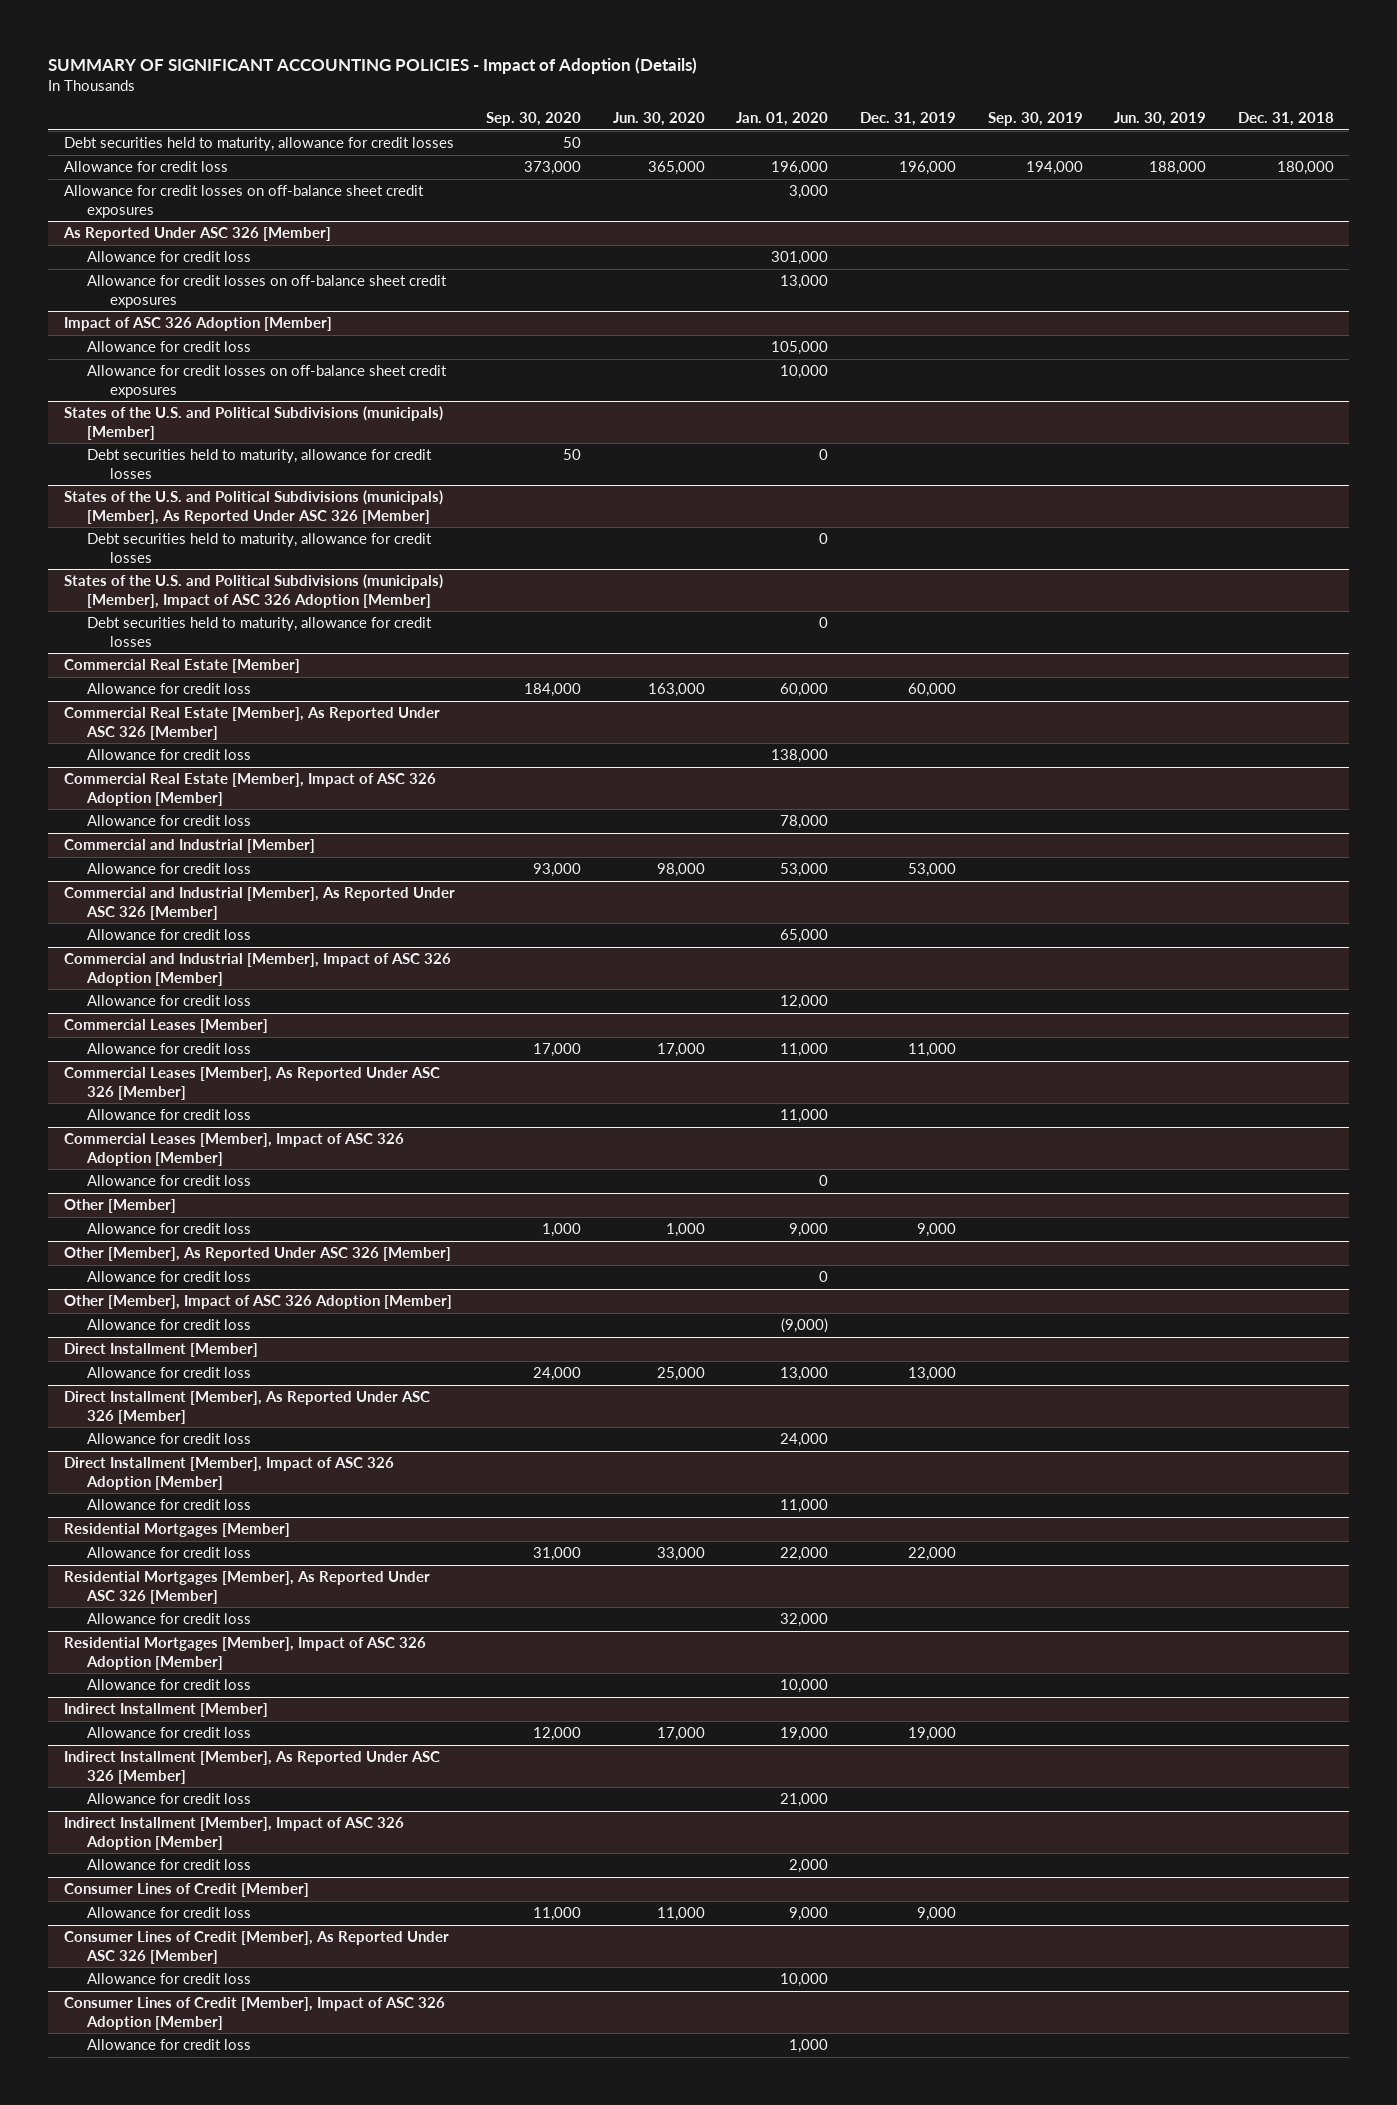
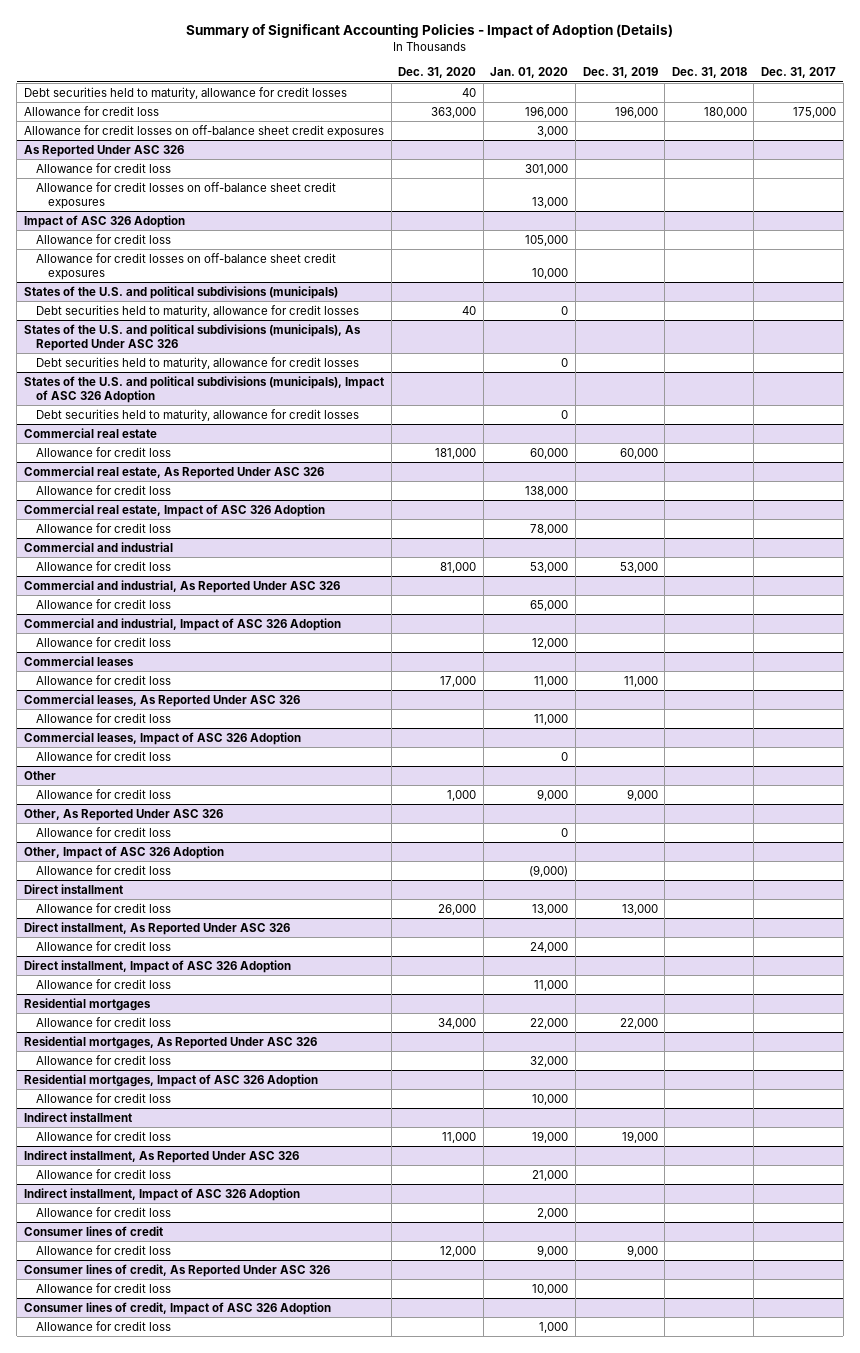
[47,57,697,75] SUMMARY OF SIGNIFICANT ACCOUNTING POLICIES - Impact of Adoption (Details) -> [186,24,674,39] Summary of Significant Accounting Policies - Impact of Adoption (Details)
[486,112,582,127] Sep. 30, 2020 -> none
[612,112,705,127] Jun. 30, 2020 -> none
[987,112,1083,127] Sep. 30, 2019 -> none
[1114,112,1207,127] Jun. 30, 2019 -> none
none -> [398,67,477,79] Dec. 31, 2020
none -> [761,67,837,79] Dec. 31, 2017
[62,227,331,242] As Reported Under ASC 326 [Member] -> [24,144,185,157] As Reported Under ASC 326
[63,317,332,332] Impact of ASC 326 Adoption [Member] -> [24,214,186,228] Impact of ASC 326 Adoption
[63,406,443,440] States of the U.S. and Political Subdivisions (municipals) [Member] -> [24,285,339,299] States of the U.S. and political subdivisions (municipals)
[63,490,443,524] States of the U.S. and Political Subdivisions (municipals) [Member], As Reported Under ASC 326 [Member] -> [24,323,362,351] States of the U.S. and political subdivisions (municipals), As Reported Under ASC 326
[63,574,443,608] States of the U.S. and Political Subdivisions (municipals) [Member], Impact of ASC 326 Adoption [Member] -> [24,375,385,403] States of the U.S. and political subdivisions (municipals), Impact of ASC 326 Adoption
[63,659,300,674] Commercial Real Estate [Member] -> [24,427,158,438] Commercial real estate
[63,707,440,740] Commercial Real Estate [Member], As Reported Under ASC 326 [Member] -> [24,465,325,479] Commercial real estate, As Reported Under ASC 326
[63,773,436,806] Commercial Real Estate [Member], Impact of ASC 326 Adoption [Member] -> [24,503,326,517] Commercial real estate, Impact of ASC 326 Adoption
[63,839,315,854] Commercial and Industrial [Member] -> [24,541,174,552] Commercial and industrial
[63,887,455,920] Commercial and Industrial [Member], As Reported Under ASC 326 [Member] -> [24,579,341,593] Commercial and industrial, As Reported Under ASC 326
[63,953,451,986] Commercial and Industrial [Member], Impact of ASC 326 Adoption [Member] -> [24,617,342,631] Commercial and industrial, Impact of ASC 326 Adoption
[63,1019,268,1034] Commercial Leases [Member] -> [24,655,135,666] Commercial leases
[63,1067,440,1100] Commercial Leases [Member], As Reported Under ASC 326 [Member] -> [24,693,301,707] Commercial leases, As Reported Under ASC 326
[63,1133,404,1166] Commercial Leases [Member], Impact of ASC 326 Adoption [Member] -> [24,731,302,745] Commercial leases, Impact of ASC 326 Adoption
[63,1199,176,1214] Other [Member] -> [24,770,57,780] Other
[63,1247,451,1262] Other [Member], As Reported Under ASC 326 [Member] -> [24,808,224,821] Other, As Reported Under ASC 326
[63,1295,452,1310] Other [Member], Impact of ASC 326 Adoption [Member] -> [24,845,225,859] Other, Impact of ASC 326 Adoption
[63,1343,258,1358] Direct Installment [Member] -> [24,883,124,894] Direct installment
[63,1391,430,1424] Direct Installment [Member], As Reported Under ASC 326 [Member] -> [24,921,291,935] Direct installment, As Reported Under ASC 326
[63,1457,394,1490] Direct Installment [Member], Impact of ASC 326 Adoption [Member] -> [24,959,292,973] Direct installment, Impact of ASC 326 Adoption
[63,1523,290,1538] Residential Mortgages [Member] -> [24,997,152,1011] Residential mortgages
[63,1571,430,1604] Residential Mortgages [Member], As Reported Under ASC 326 [Member] -> [24,1035,318,1049] Residential mortgages, As Reported Under ASC 326
[63,1637,426,1670] Residential Mortgages [Member], Impact of ASC 326 Adoption [Member] -> [24,1073,319,1087] Residential mortgages, Impact of ASC 326 Adoption
[63,1703,268,1718] Indirect Installment [Member] -> [24,1111,133,1122] Indirect installment
[63,1751,440,1784] Indirect Installment [Member], As Reported Under ASC 326 [Member] -> [24,1149,300,1163] Indirect installment, As Reported Under ASC 326
[63,1817,404,1850] Indirect Installment [Member], Impact of ASC 326 Adoption [Member] -> [24,1187,301,1201] Indirect installment, Impact of ASC 326 Adoption
[63,1883,309,1898] Consumer Lines of Credit [Member] -> [24,1225,164,1236] Consumer lines of credit
[63,1931,449,1964] Consumer Lines of Credit [Member], As Reported Under ASC 326 [Member] -> [24,1263,331,1277] Consumer lines of credit, As Reported Under ASC 326
[63,1997,445,2030] Consumer Lines of Credit [Member], Impact of ASC 326 Adoption [Member] -> [24,1301,332,1315] Consumer lines of credit, Impact of ASC 326 Adoption

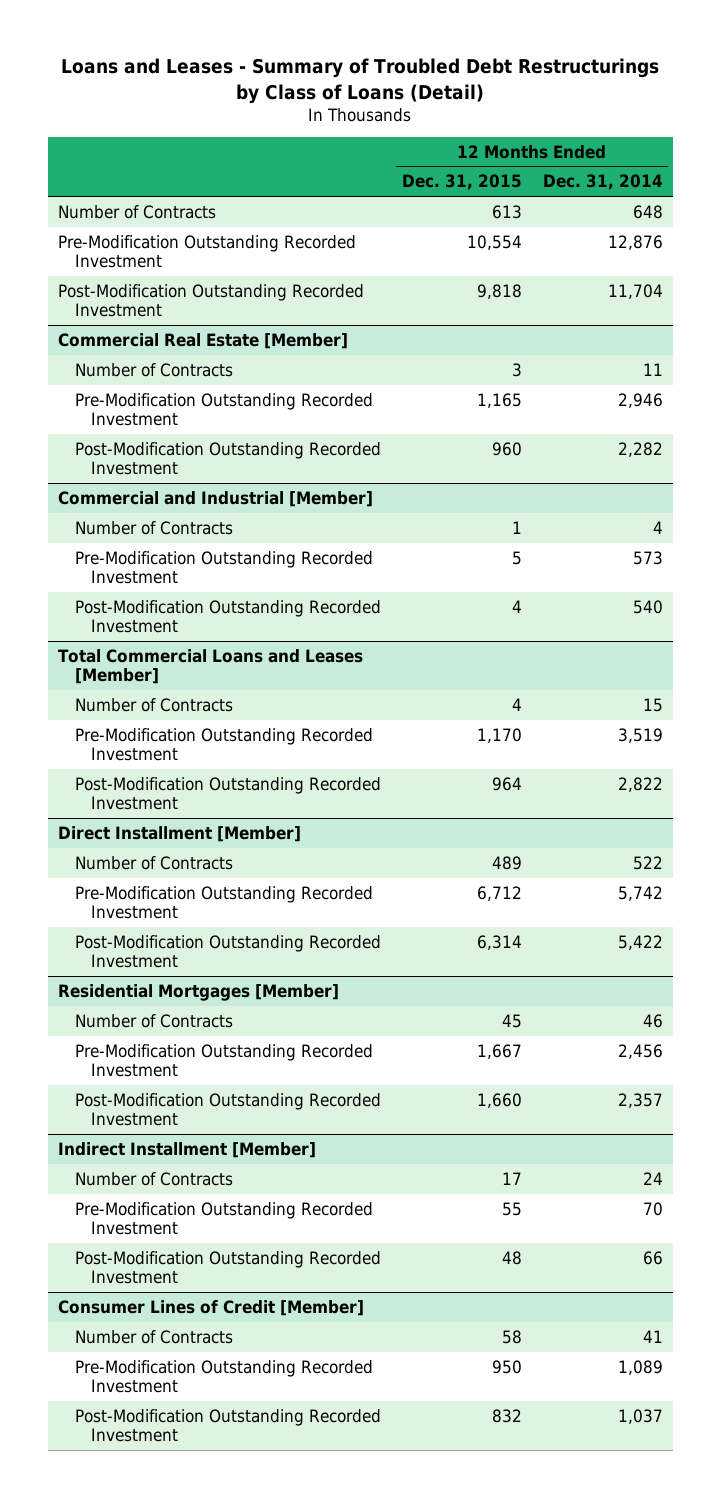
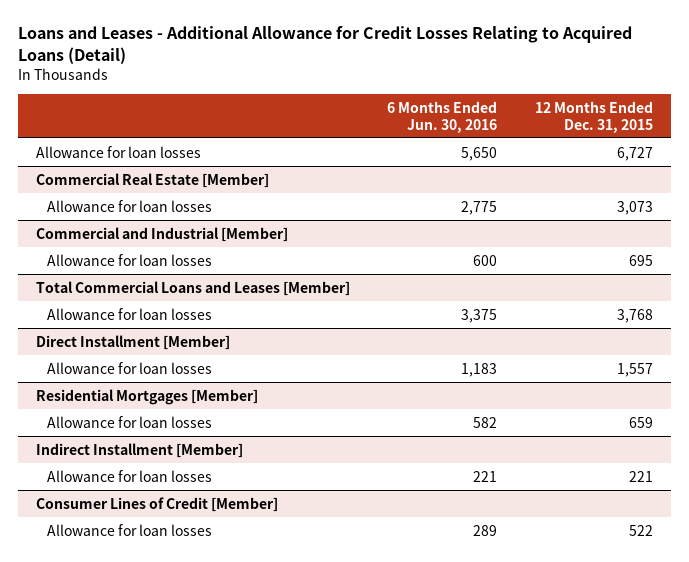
[61,58,660,104] Loans and Leases - Summary of Troubled Debt Restructurings by Class of Loans (Detail) -> [17,26,632,65] Loans and Leases - Additional Allowance for Credit Losses Relating to Acquired Loans (Detail)
[542,174,663,191] Dec. 31, 2014 -> none
none -> [387,100,498,133] 6 Months Ended Jun. 30, 2016
[58,204,217,219] Number of Contracts -> none
[58,234,357,269] Pre-Modification Outstanding Recorded Investment -> none
[58,283,365,318] Post-Modification Outstanding Recorded Investment -> none
none -> [36,145,202,158] Allowance for loan losses
[74,362,233,377] Number of Contracts -> none
[74,392,373,427] Pre-Modification Outstanding Recorded Investment -> none
[74,441,381,476] Post-Modification Outstanding Recorded Investment -> none
none -> [47,199,213,212] Allowance for loan losses
[74,520,233,535] Number of Contracts -> none
[74,550,373,585] Pre-Modification Outstanding Recorded Investment -> none
[74,599,381,634] Post-Modification Outstanding Recorded Investment -> none
none -> [47,253,213,266] Allowance for loan losses
[74,697,233,712] Number of Contracts -> none
[74,727,373,762] Pre-Modification Outstanding Recorded Investment -> none
[74,776,381,811] Post-Modification Outstanding Recorded Investment -> none
none -> [47,307,213,320] Allowance for loan losses
[74,855,233,870] Number of Contracts -> none
[74,885,373,920] Pre-Modification Outstanding Recorded Investment -> none
[74,934,381,969] Post-Modification Outstanding Recorded Investment -> none
none -> [47,361,213,374] Allowance for loan losses
[74,1013,233,1028] Number of Contracts -> none
[74,1043,373,1078] Pre-Modification Outstanding Recorded Investment -> none
[74,1092,381,1127] Post-Modification Outstanding Recorded Investment -> none
none -> [47,415,213,428] Allowance for loan losses
[74,1171,233,1186] Number of Contracts -> none
[74,1201,373,1236] Pre-Modification Outstanding Recorded Investment -> none
[74,1250,381,1285] Post-Modification Outstanding Recorded Investment -> none
none -> [47,469,213,482] Allowance for loan losses
[74,1329,233,1344] Number of Contracts -> none
[74,1359,373,1394] Pre-Modification Outstanding Recorded Investment -> none
[74,1408,381,1443] Post-Modification Outstanding Recorded Investment -> none
none -> [47,523,213,536] Allowance for loan losses

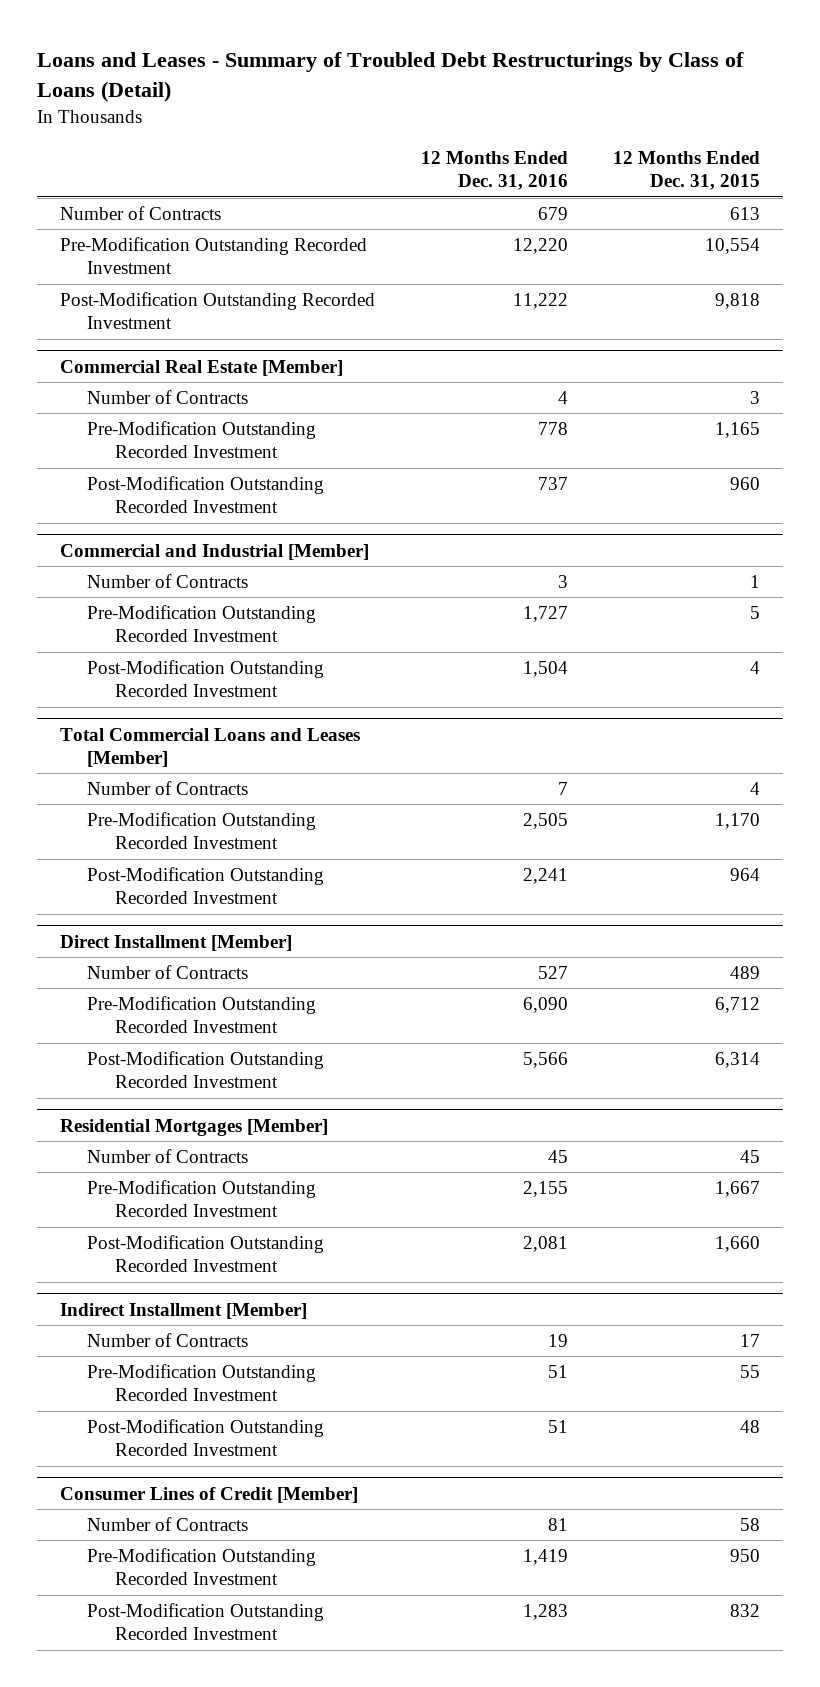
[17,26,632,65] Loans and Leases - Additional Allowance for Credit Losses Relating to Acquired Loans (Detail) -> [37,52,745,102] Loans and Leases - Summary of Troubled Debt Restructurings by Class of Loans (Detail)
[387,100,498,133] 6 Months Ended Jun. 30, 2016 -> none
none -> [420,150,568,191] 12 Months Ended Dec. 31, 2016
[36,145,202,158] Allowance for loan losses -> none
none -> [60,205,222,220] Number of Contracts
none -> [60,236,368,275] Pre-Modification Outstanding Recorded Investment
none -> [60,291,376,330] Post-Modification Outstanding Recorded Investment
[47,199,213,212] Allowance for loan losses -> none
none -> [87,389,249,404] Number of Contracts
none -> [87,420,317,459] Pre-Modification Outstanding Recorded Investment
none -> [87,475,325,514] Post-Modification Outstanding Recorded Investment
[47,253,213,266] Allowance for loan losses -> none
none -> [87,573,249,588] Number of Contracts
none -> [87,604,317,643] Pre-Modification Outstanding Recorded Investment
none -> [87,659,325,698] Post-Modification Outstanding Recorded Investment
[47,307,213,320] Allowance for loan losses -> none
none -> [87,780,249,795] Number of Contracts
none -> [87,811,317,850] Pre-Modification Outstanding Recorded Investment
none -> [87,866,325,905] Post-Modification Outstanding Recorded Investment
[47,361,213,374] Allowance for loan losses -> none
none -> [87,964,249,979] Number of Contracts
none -> [87,995,317,1034] Pre-Modification Outstanding Recorded Investment
none -> [87,1050,325,1089] Post-Modification Outstanding Recorded Investment
[47,415,213,428] Allowance for loan losses -> none
none -> [87,1148,249,1163] Number of Contracts
none -> [87,1179,317,1218] Pre-Modification Outstanding Recorded Investment
none -> [87,1234,325,1273] Post-Modification Outstanding Recorded Investment
[47,469,213,482] Allowance for loan losses -> none
none -> [87,1332,249,1347] Number of Contracts
none -> [87,1363,317,1402] Pre-Modification Outstanding Recorded Investment
none -> [87,1418,325,1457] Post-Modification Outstanding Recorded Investment
[47,523,213,536] Allowance for loan losses -> none
none -> [87,1516,249,1531] Number of Contracts
none -> [87,1547,317,1586] Pre-Modification Outstanding Recorded Investment
none -> [87,1602,325,1641] Post-Modification Outstanding Recorded Investment

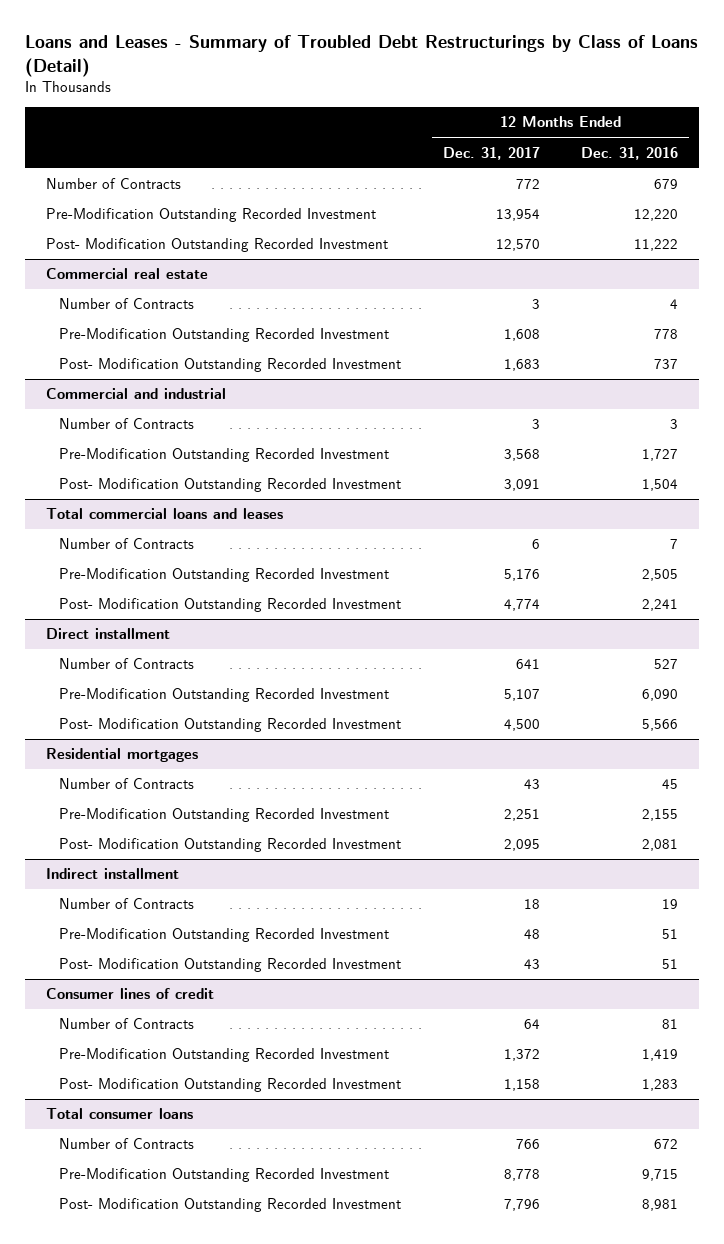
[613,150,761,191] 12 Months Ended Dec. 31, 2015 -> none
none -> [442,146,540,160] Dec. 31, 2017
[60,291,376,330] Post-Modification Outstanding Recorded Investment -> [45,238,388,253] Post- Modification Outstanding Recorded Investment
[60,359,344,376] Commercial Real Estate [Member] -> [45,268,208,280] Commercial real estate
[87,475,325,514] Post-Modification Outstanding Recorded Investment -> [58,358,401,373] Post- Modification Outstanding Recorded Investment
[60,543,370,560] Commercial and Industrial [Member] -> [45,388,226,400] Commercial and industrial
[87,659,325,698] Post-Modification Outstanding Recorded Investment -> [58,478,401,493] Post- Modification Outstanding Recorded Investment
[60,727,361,767] Total Commercial Loans and Leases [Member] -> [45,508,283,520] Total commercial loans and leases
[87,866,325,905] Post-Modification Outstanding Recorded Investment -> [58,598,401,613] Post- Modification Outstanding Recorded Investment
[60,934,293,951] Direct Installment [Member] -> [45,628,170,640] Direct installment
[87,1050,325,1089] Post-Modification Outstanding Recorded Investment -> [58,718,401,733] Post- Modification Outstanding Recorded Investment
[60,1118,329,1136] Residential Mortgages [Member] -> [45,748,198,763] Residential mortgages
[87,1234,325,1273] Post-Modification Outstanding Recorded Investment -> [58,838,401,853] Post- Modification Outstanding Recorded Investment
[60,1302,308,1319] Indirect Installment [Member] -> [45,868,179,880] Indirect installment
[87,1418,325,1457] Post-Modification Outstanding Recorded Investment -> [58,958,401,973] Post- Modification Outstanding Recorded Investment
[60,1486,359,1503] Consumer Lines of Credit [Member] -> [45,988,214,1000] Consumer lines of credit
[87,1602,325,1641] Post-Modification Outstanding Recorded Investment -> [58,1078,401,1093] Post- Modification Outstanding Recorded Investment
none -> [45,1108,193,1120] Total consumer loans
none -> [58,1138,194,1150] Number of Contracts
none -> [58,1168,389,1183] Pre-Modification Outstanding Recorded Investment
none -> [58,1198,401,1213] Post- Modification Outstanding Recorded Investment

